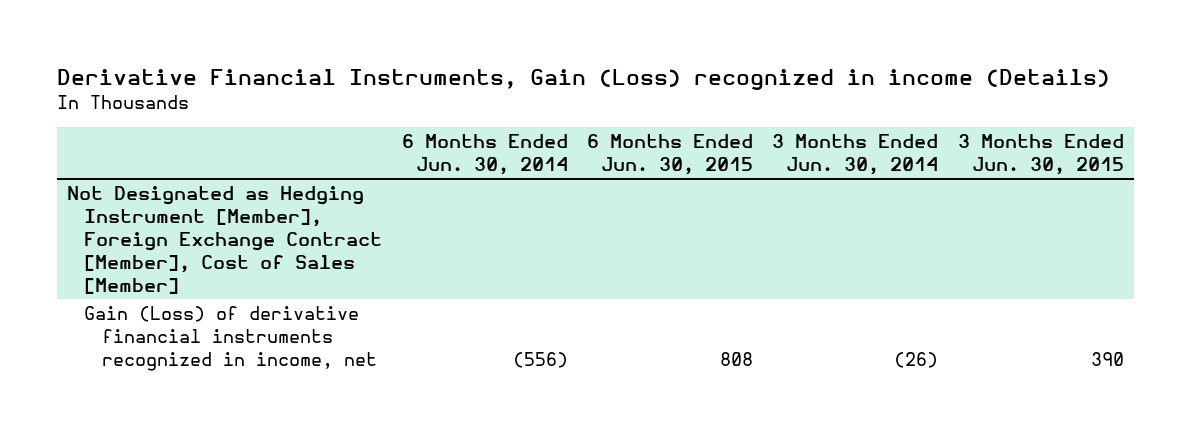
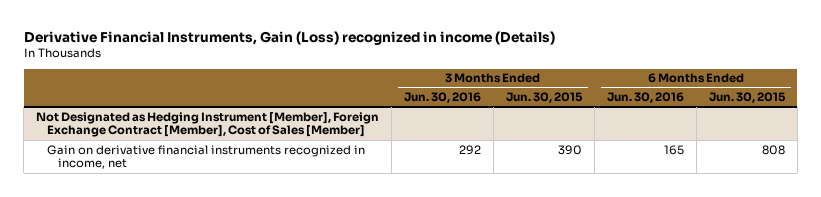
[401,133,568,175] 6 Months Ended Jun. 30, 2014 -> none
[772,133,939,175] 3 Months Ended Jun. 30, 2014 -> none
none -> [404,92,482,104] Jun. 30, 2016
none -> [606,92,684,104] Jun. 30, 2016
[84,305,377,371] Gain (Loss) of derivative financial instruments recognized in income, net -> [46,144,365,170] Gain on derivative financial instruments recognized in income, net

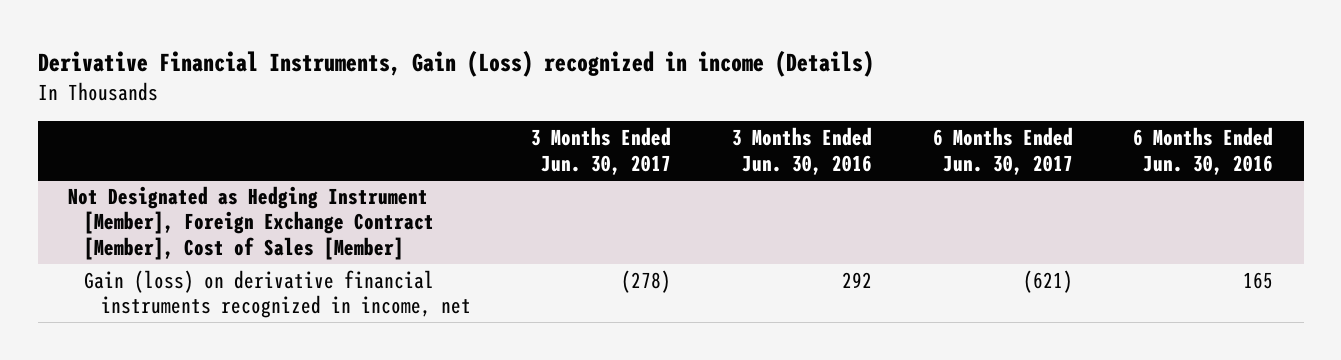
[505,92,583,104] Jun. 30, 2015 -> none
[708,92,786,104] Jun. 30, 2015 -> none
none -> [531,126,672,175] 3 Months Ended Jun. 30, 2017
none -> [932,126,1073,175] 6 Months Ended Jun. 30, 2017
[46,144,365,170] Gain on derivative financial instruments recognized in income, net -> [84,269,471,319] Gain (loss) on derivative financial instruments recognized in income, net

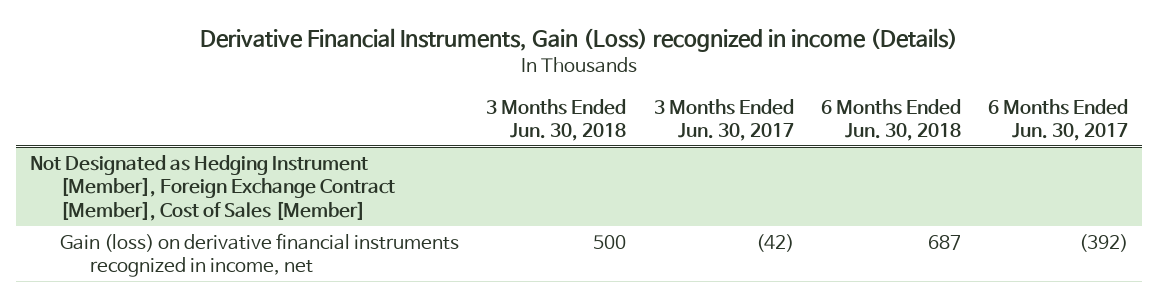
[731,126,872,175] 3 Months Ended Jun. 30, 2016 -> none
[1133,126,1274,175] 6 Months Ended Jun. 30, 2016 -> none
none -> [486,98,627,141] 3 Months Ended Jun. 30, 2018
none -> [820,98,961,141] 6 Months Ended Jun. 30, 2018
[621,269,672,293] (278) -> [755,233,794,252] (42)
[1022,269,1073,293] (621) -> [1079,233,1129,252] (392)

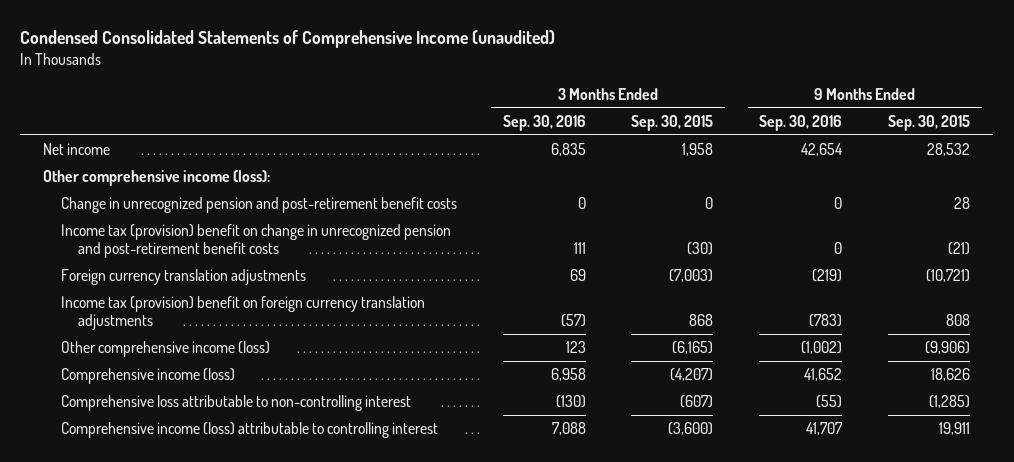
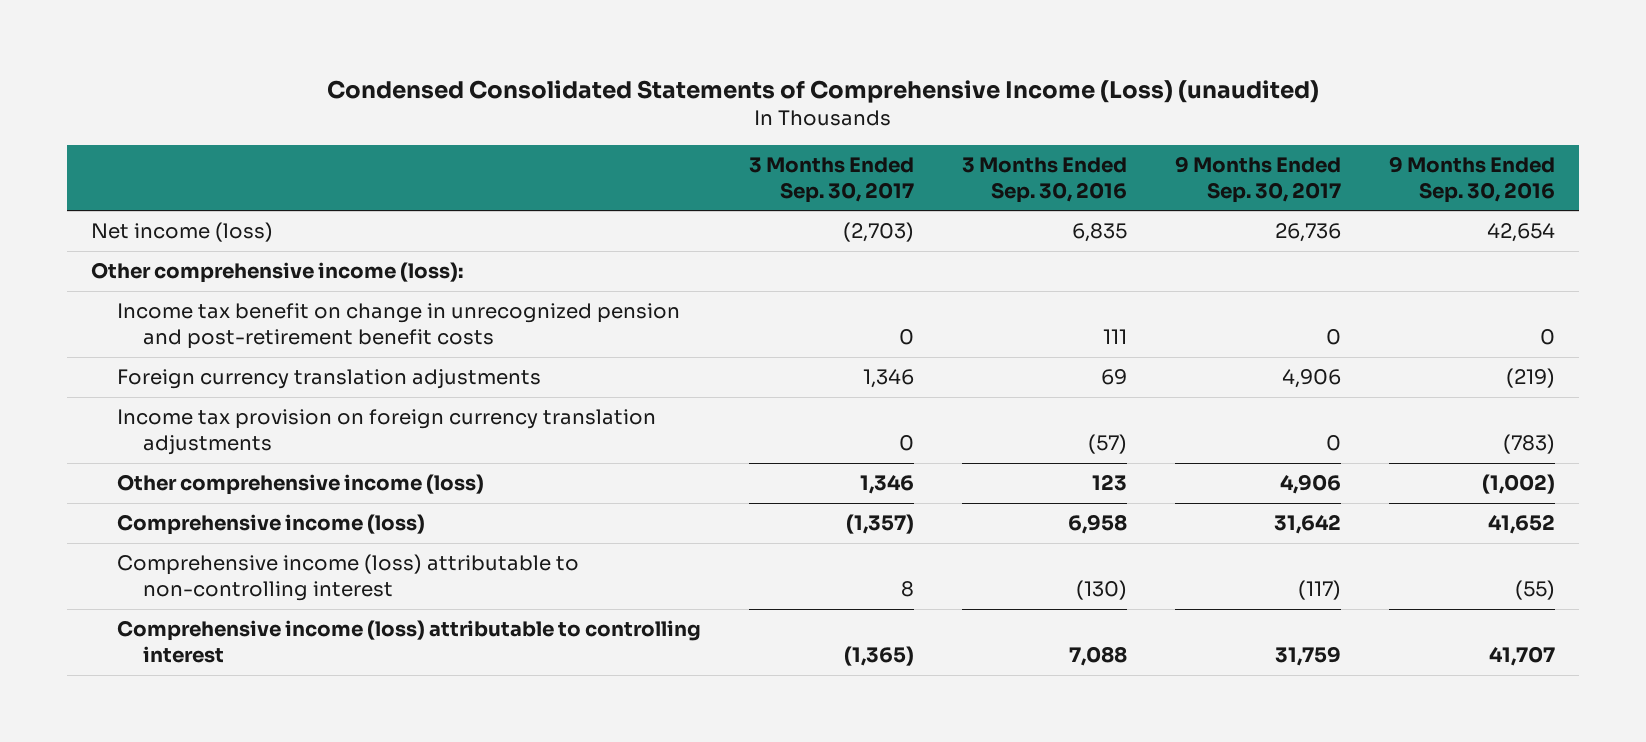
[20,30,556,49] Condensed Consolidated Statements of Comprehensive Income (unaudited) -> [327,79,1320,103] Condensed Consolidated Statements of Comprehensive Income (Loss) (unaudited)
[631,114,714,131] Sep. 30, 2015 -> none
[888,114,971,131] Sep. 30, 2015 -> none
none -> [748,157,914,203] 3 Months Ended Sep. 30, 2017
none -> [1175,156,1342,203] 9 Months Ended Sep. 30, 2017
[43,143,111,156] Net income -> [90,222,273,243] Net income (loss)
[60,197,457,214] Change in unrecognized pension and post-retirement benefit costs -> none
[60,224,451,259] Income tax (provision) benefit on change in unrecognized pension and post-retirement benefit costs -> [116,303,680,349] Income tax benefit on change in unrecognized pension and post-retirement benefit costs
[60,296,425,331] Income tax (provision) benefit on foreign currency translation adjustments -> [116,409,656,455] Income tax provision on foreign currency translation adjustments
[60,395,411,412] Comprehensive loss attributable to non-controlling interest -> [116,554,579,601] Comprehensive income (loss) attributable to non-controlling interest

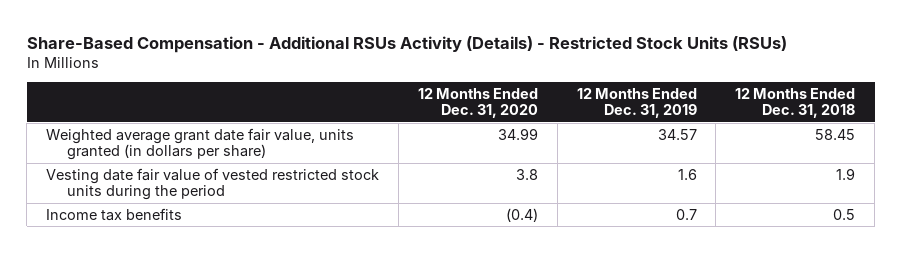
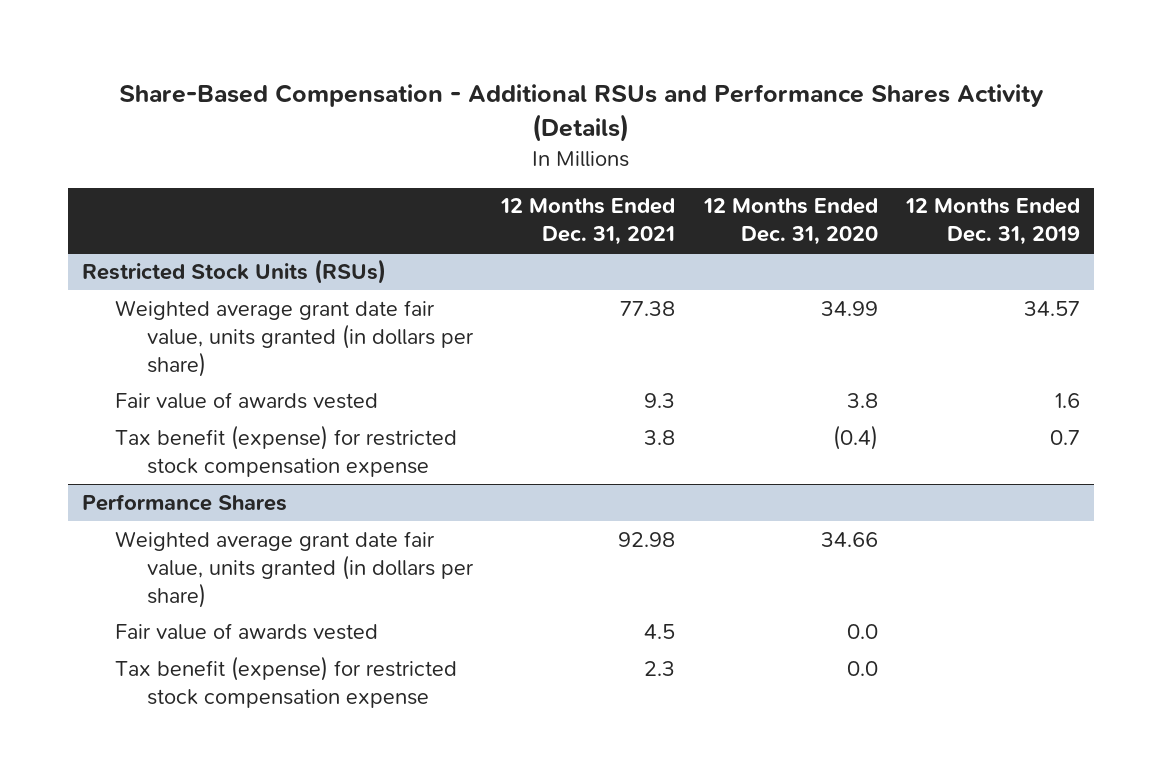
[26,35,787,53] Share-Based Compensation - Additional RSUs Activity (Details) - Restricted Stock Units (RSUs) -> [119,84,1045,143] Share-Based Compensation - Additional RSUs and Performance Shares Activity (Details)
[735,87,856,119] 12 Months Ended Dec. 31, 2018 -> none
none -> [500,198,676,246] 12 Months Ended Dec. 31, 2021
none -> [82,258,387,284] Restricted Stock Units (RSUs)
[45,167,379,201] Vesting date fair value of vested restricted stock units during the period -> [114,391,378,409] Fair value of awards vested
[45,207,182,221] Income tax benefits -> [114,424,457,477] Tax benefit (expense) for restricted stock compensation expense
none -> [82,493,288,511] Performance Shares
none -> [114,530,475,608] Weighted average grant date fair value, units granted (in dollars per share)
none -> [114,622,378,640] Fair value of awards vested
none -> [114,655,457,708] Tax benefit (expense) for restricted stock compensation expense

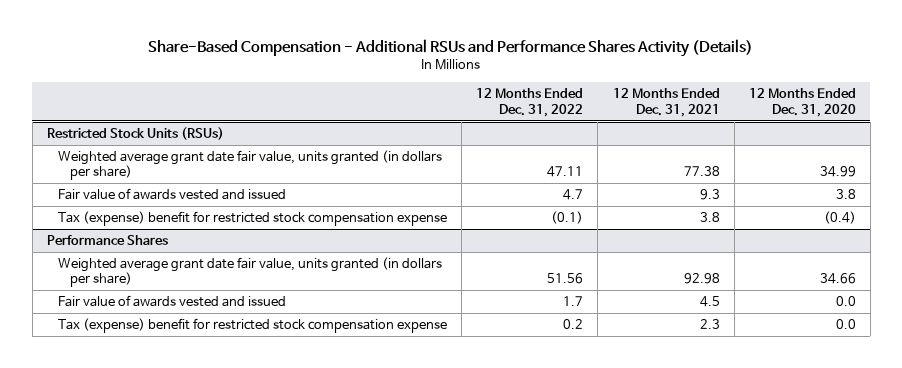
[904,198,1080,246] 12 Months Ended Dec. 31, 2019 -> none
none -> [476,88,584,117] 12 Months Ended Dec. 31, 2022
[114,391,378,409] Fair value of awards vested -> [58,188,287,201] Fair value of awards vested and issued
[114,424,457,477] Tax benefit (expense) for restricted stock compensation expense -> [58,211,448,227] Tax (expense) benefit for restricted stock compensation expense
[114,622,378,640] Fair value of awards vested -> [58,295,287,308] Fair value of awards vested and issued
[114,655,457,708] Tax benefit (expense) for restricted stock compensation expense -> [58,318,448,334] Tax (expense) benefit for restricted stock compensation expense

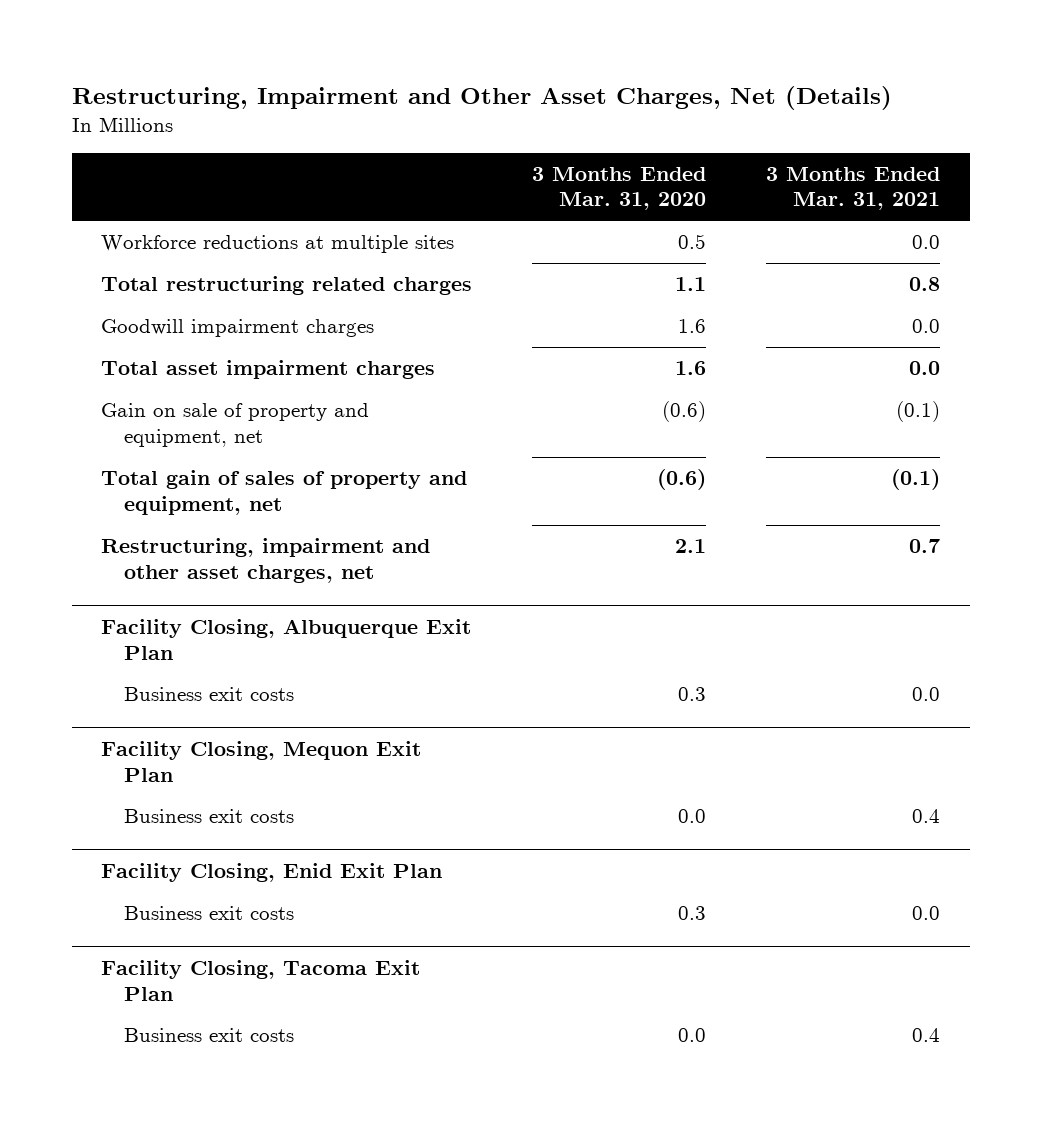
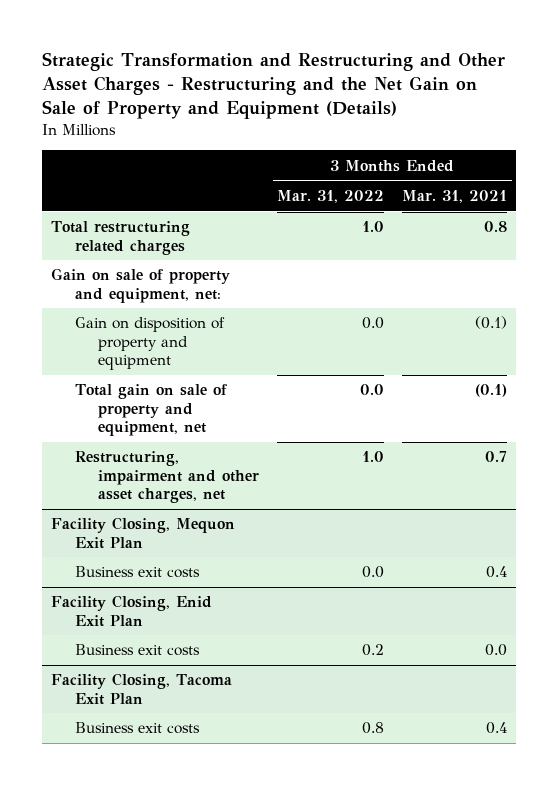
[71,85,892,110] Restructuring, Impairment and Other Asset Charges, Net (Details) -> [42,52,506,120] Strategic Transformation and Restructuring and Other Asset Charges - Restructuring and the Net Gain on Sale of Property and Equipment (Details)
[532,166,707,211] 3 Months Ended Mar. 31, 2020 -> none
none -> [277,190,385,204] Mar. 31, 2022
[101,235,455,254] Workforce reductions at multiple sites -> none
[101,319,375,338] Goodwill impairment charges -> none
[101,360,436,380] Total asset impairment charges -> none
none -> [51,268,231,303] Gain on sale of property and equipment, net:
[101,403,370,447] Gain on sale of property and equipment, net -> [74,317,225,370] Gain on disposition of property and equipment
[101,470,468,515] Total gain of sales of property and equipment, net -> [74,384,228,436] Total gain on sale of property and equipment, net
[101,618,472,660] Facility Closing, Albuquerque Exit Plan -> none
[123,687,294,702] Business exit costs -> none

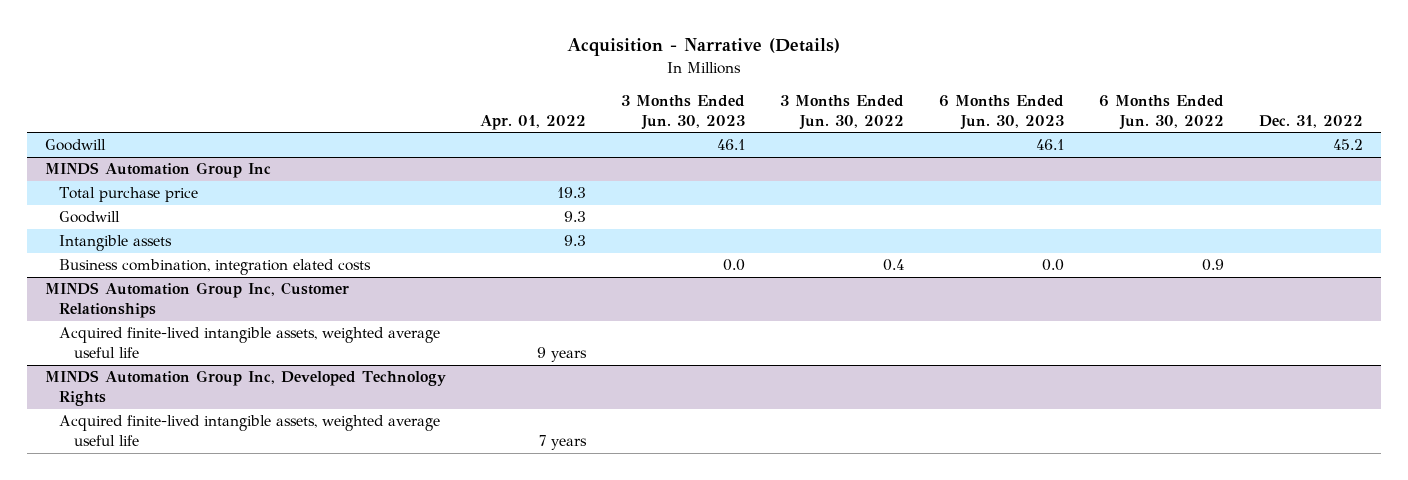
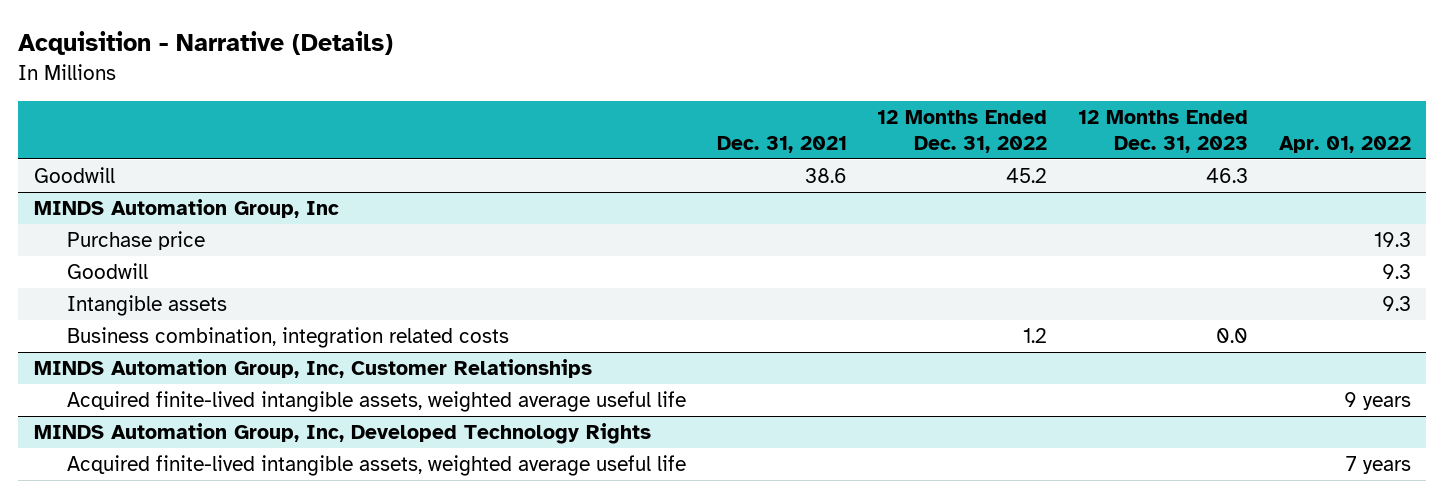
[621,94,746,130] 3 Months Ended Jun. 30, 2023 -> none
[780,94,905,130] 3 Months Ended Jun. 30, 2022 -> none
[939,94,1065,130] 6 Months Ended Jun. 30, 2023 -> none
[1099,94,1225,130] 6 Months Ended Jun. 30, 2022 -> none
[1259,114,1364,128] Dec. 31, 2022 -> none
none -> [716,136,847,154] Dec. 31, 2021
none -> [877,110,1048,154] 12 Months Ended Dec. 31, 2022
none -> [1078,110,1249,154] 12 Months Ended Dec. 31, 2023
[44,162,271,179] MINDS Automation Group Inc -> [33,199,339,219] MINDS Automation Group, Inc
[59,187,199,203] Total purchase price -> [66,231,205,251] Purchase price
[59,259,372,276] Business combination, integration elated costs -> [66,327,509,349] Business combination, integration related costs
[44,282,349,319] MINDS Automation Group Inc, Customer Relationships -> [33,359,592,379] MINDS Automation Group, Inc, Customer Relationships
[44,370,446,407] MINDS Automation Group Inc, Developed Technology Rights -> [33,423,651,445] MINDS Automation Group, Inc, Developed Technology Rights

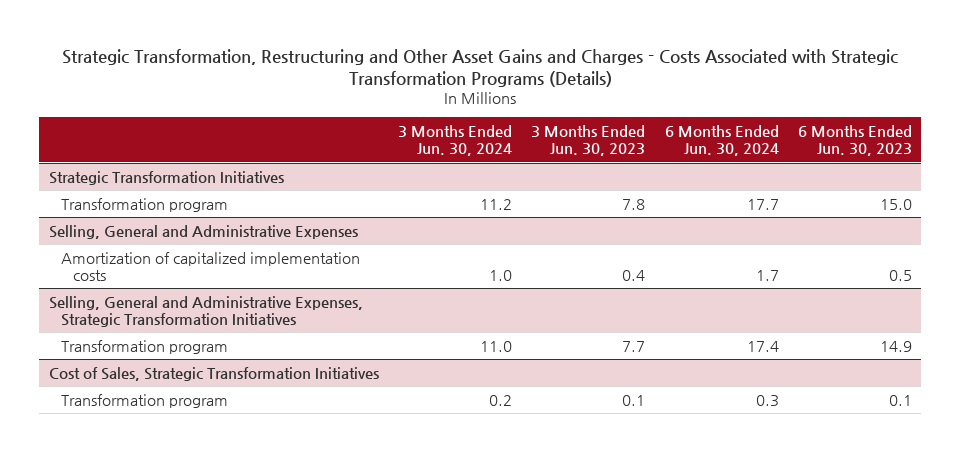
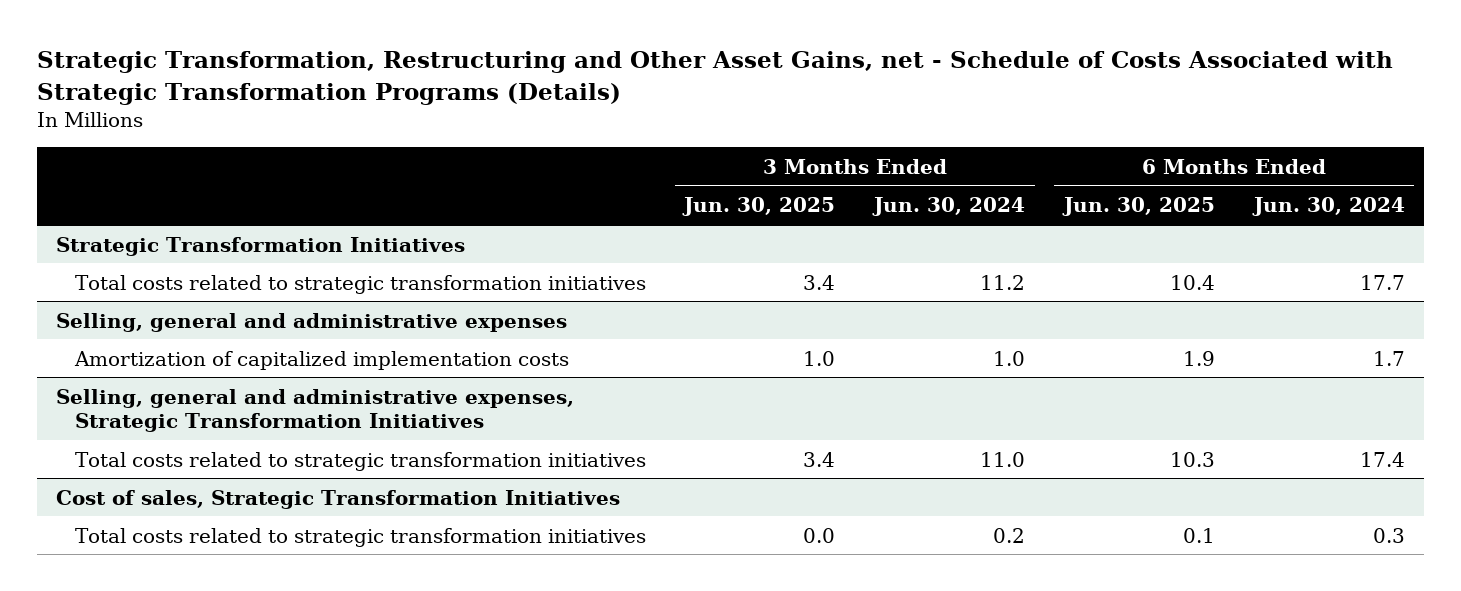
[62,48,899,87] Strategic Transformation, Restructuring and Other Asset Gains and Charges - Costs Associated with Strategic Transformation Programs (Details) -> [36,51,1393,105] Strategic Transformation, Restructuring and Other Asset Gains, net - Schedule of Costs Associated with Strategic Transformation Programs (Details)
[531,125,646,157] 3 Months Ended Jun. 30, 2023 -> none
[797,125,912,157] 6 Months Ended Jun. 30, 2023 -> none
none -> [682,197,836,217] Jun. 30, 2025
none -> [1061,197,1215,217] Jun. 30, 2025
[61,197,229,212] Transformation program -> [74,274,646,294] Total costs related to strategic transformation initiatives
[49,224,359,239] Selling, General and Administrative Expenses -> [56,312,568,332] Selling, general and administrative expenses
[49,295,364,327] Selling, General and Administrative Expenses, Strategic Transformation Initiatives -> [56,388,575,432] Selling, general and administrative expenses, Strategic Transformation Initiatives
[61,339,229,354] Transformation program -> [74,451,646,471] Total costs related to strategic transformation initiatives
[49,366,380,381] Cost of Sales, Strategic Transformation Initiatives -> [56,489,621,509] Cost of sales, Strategic Transformation Initiatives
[61,393,229,408] Transformation program -> [74,527,646,547] Total costs related to strategic transformation initiatives

